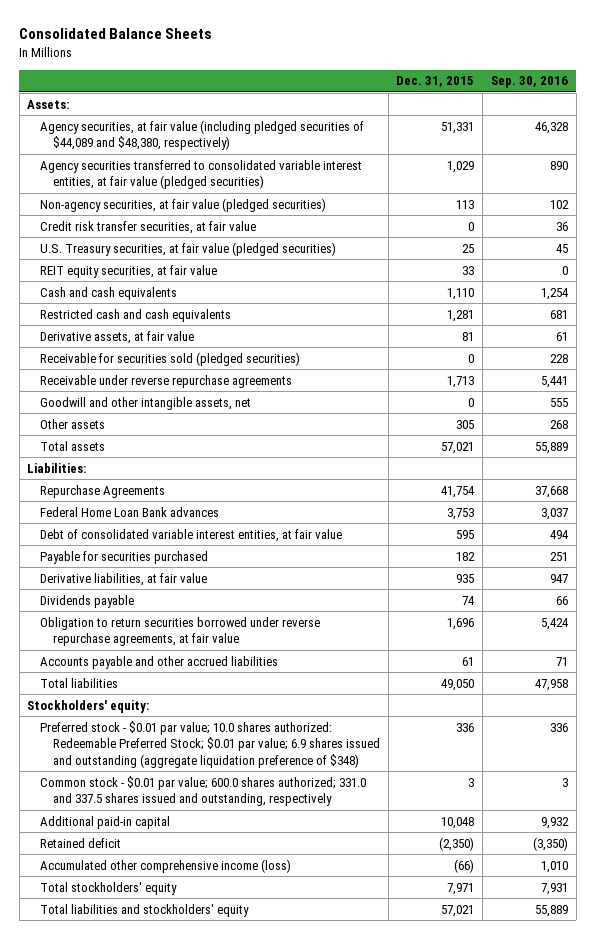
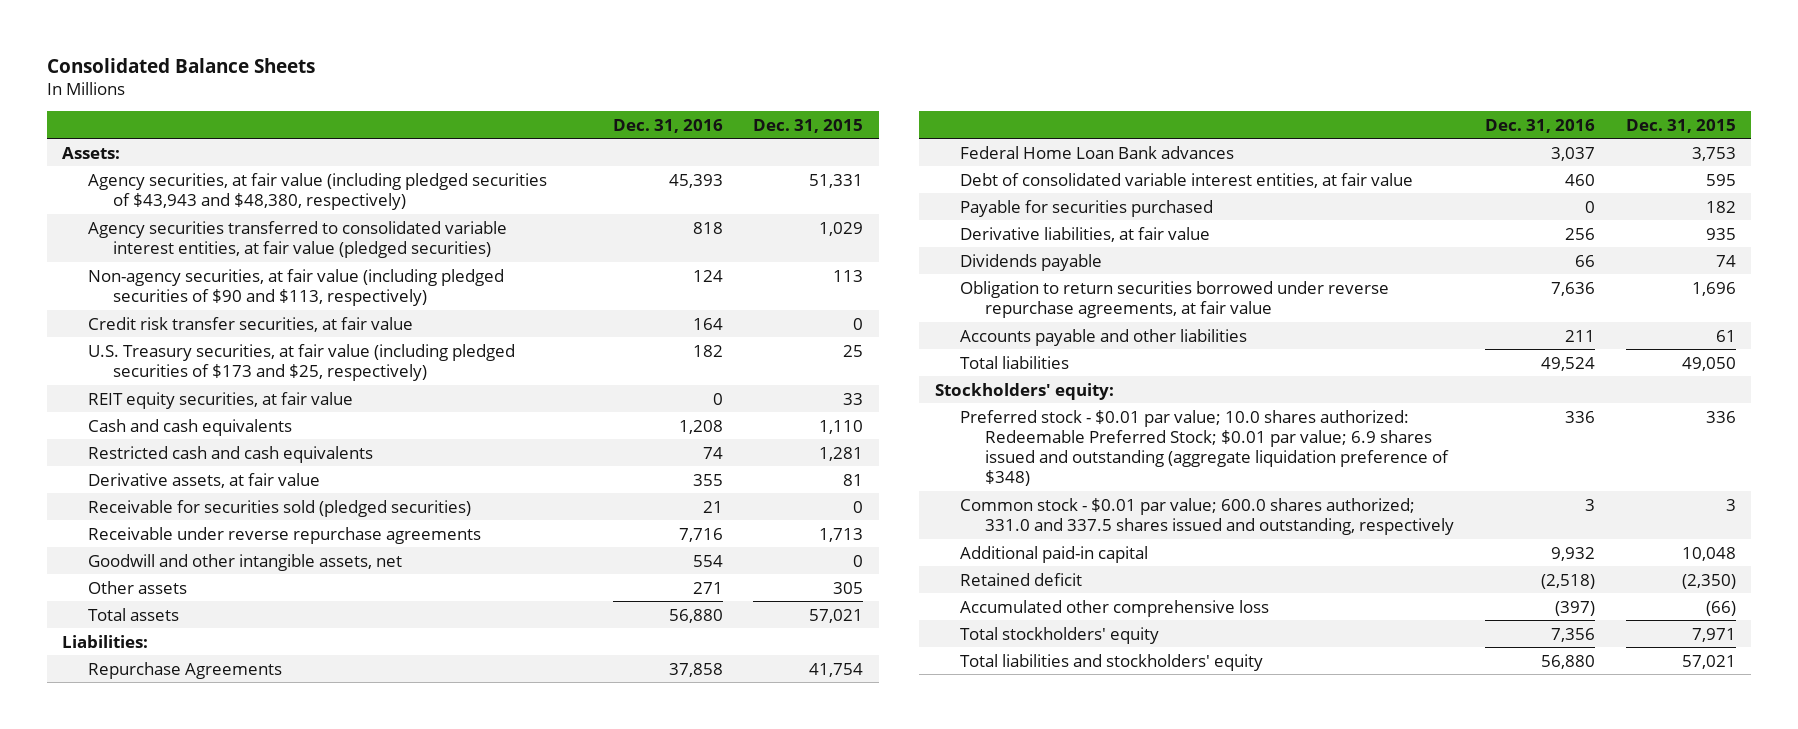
[490,76,568,89] Sep. 30, 2016 -> none
none -> [612,118,723,133] Dec. 31, 2016
[40,119,365,151] Agency securities, at fair value (including pledged securities of $44,089 and $48,380, respectively) -> [87,172,547,210] Agency securities, at fair value (including pledged securities of $43,943 and $48,380, respectively)
[40,197,327,212] Non-agency securities, at fair value (pledged securities) -> [87,268,504,306] Non-agency securities, at fair value (including pledged securities of $90 and $113, respectively)
[40,241,337,256] U.S. Treasury securities, at fair value (pledged securities) -> [87,343,515,381] U.S. Treasury securities, at fair value (including pledged securities of $173 and $25, respectively)
[40,655,279,669] Accounts payable and other accrued liabilities -> [960,328,1248,346] Accounts payable and other liabilities
[40,858,292,873] Accumulated other comprehensive income (loss) -> [960,599,1270,617] Accumulated other comprehensive loss

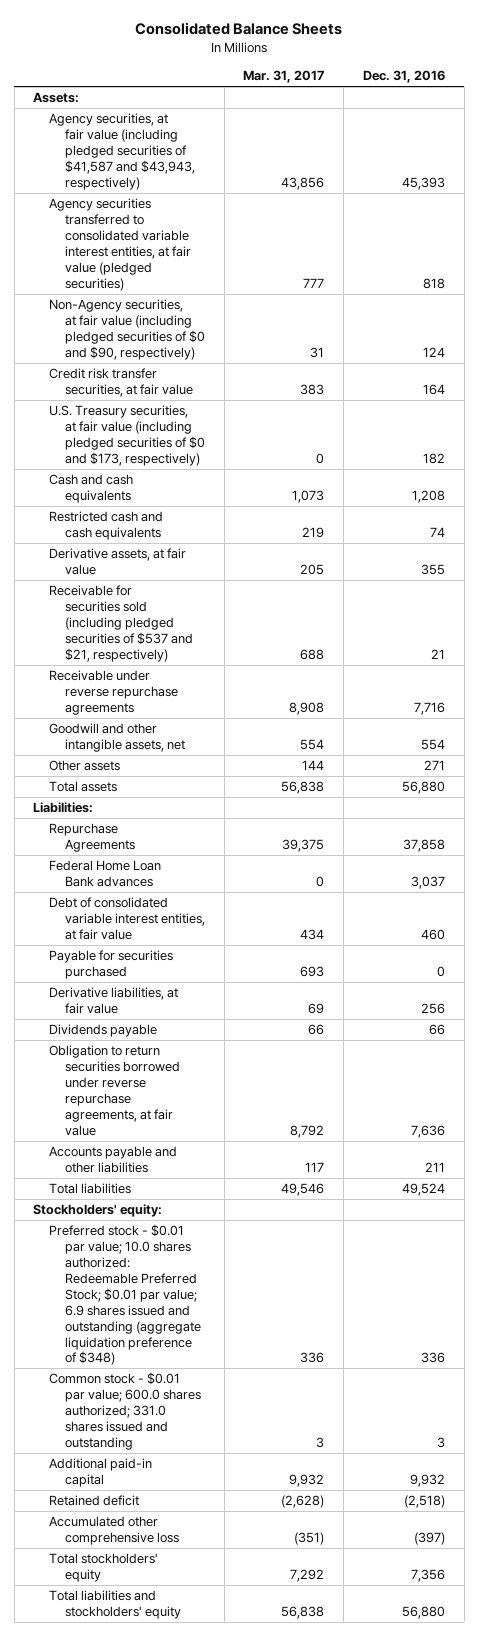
[753,118,864,133] Dec. 31, 2015 -> none
none -> [243,70,325,84] Mar. 31, 2017
[87,172,547,210] Agency securities, at fair value (including pledged securities of $43,943 and $48,380, respectively) -> [49,113,195,190] Agency securities, at fair value (including pledged securities of $41,587 and $43,943, respectively)
[87,268,504,306] Non-agency securities, at fair value (including pledged securities of $90 and $113, respectively) -> [49,299,205,360] Non-Agency securities, at fair value (including pledged securities of $0 and $90, respectively)
[87,391,353,409] REIT equity securities, at fair value -> none
[87,343,515,381] U.S. Treasury securities, at fair value (including pledged securities of $173 and $25, respectively) -> [49,405,205,466] U.S. Treasury securities, at fair value (including pledged securities of $0 and $173, respectively)
[87,499,471,517] Receivable for securities sold (pledged securities) -> [49,585,193,662] Receivable for securities sold (including pledged securities of $537 and $21, respectively)
[960,497,1455,535] Common stock - $0.01 par value; 600.0 shares authorized; 331.0 and 337.5 shares issued and outstanding, respectively -> [49,1372,201,1450] Common stock - $0.01 par value; 600.0 shares authorized; 331.0 shares issued and outstanding

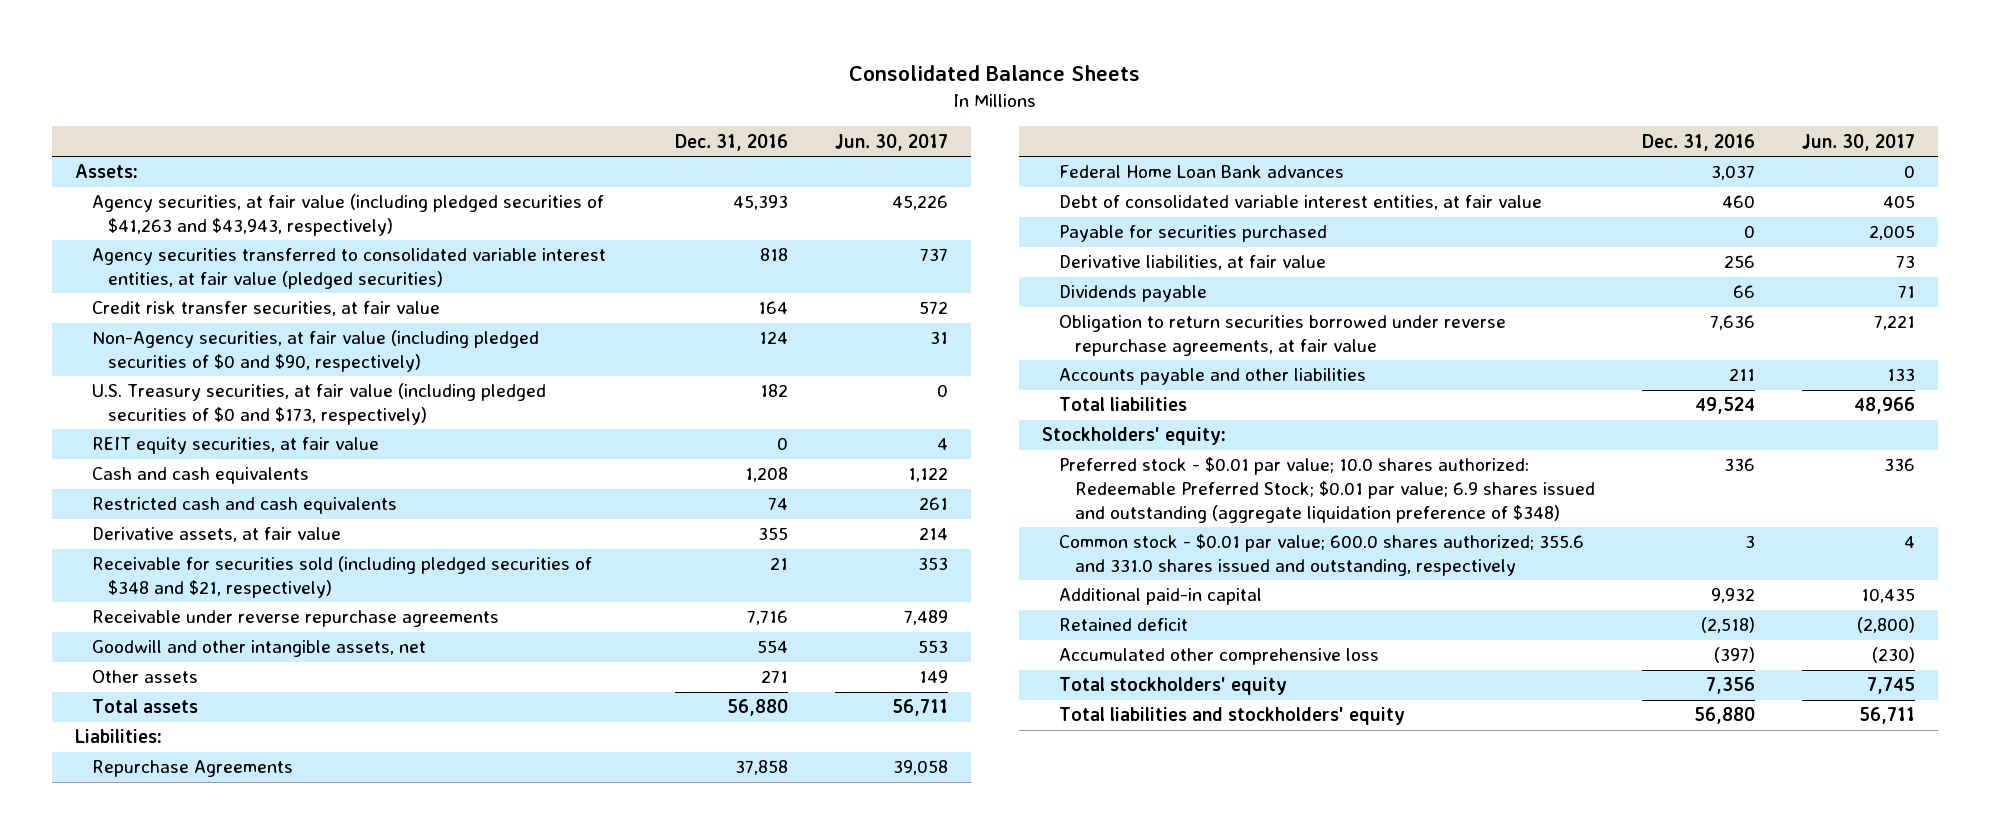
[243,70,325,84] Mar. 31, 2017 -> none
none -> [834,133,948,151] Jun. 30, 2017
[49,113,195,190] Agency securities, at fair value (including pledged securities of $41,587 and $43,943, respectively) -> [91,194,604,237] Agency securities, at fair value (including pledged securities of $41,263 and $43,943, respectively)
[49,299,205,360] Non-Agency securities, at fair value (including pledged securities of $0 and $90, respectively) -> [91,330,539,373] Non-Agency securities, at fair value (including pledged securities of $0 and $90, respectively)
none -> [91,437,379,455] REIT equity securities, at fair value
[49,585,193,662] Receivable for securities sold (including pledged securities of $537 and $21, respectively) -> [91,556,592,599] Receivable for securities sold (including pledged securities of $348 and $21, respectively)
[49,1372,201,1450] Common stock - $0.01 par value; 600.0 shares authorized; 331.0 shares issued and outstanding -> [1058,534,1584,577] Common stock - $0.01 par value; 600.0 shares authorized; 355.6 and 331.0 shares issued and outstanding, respectively

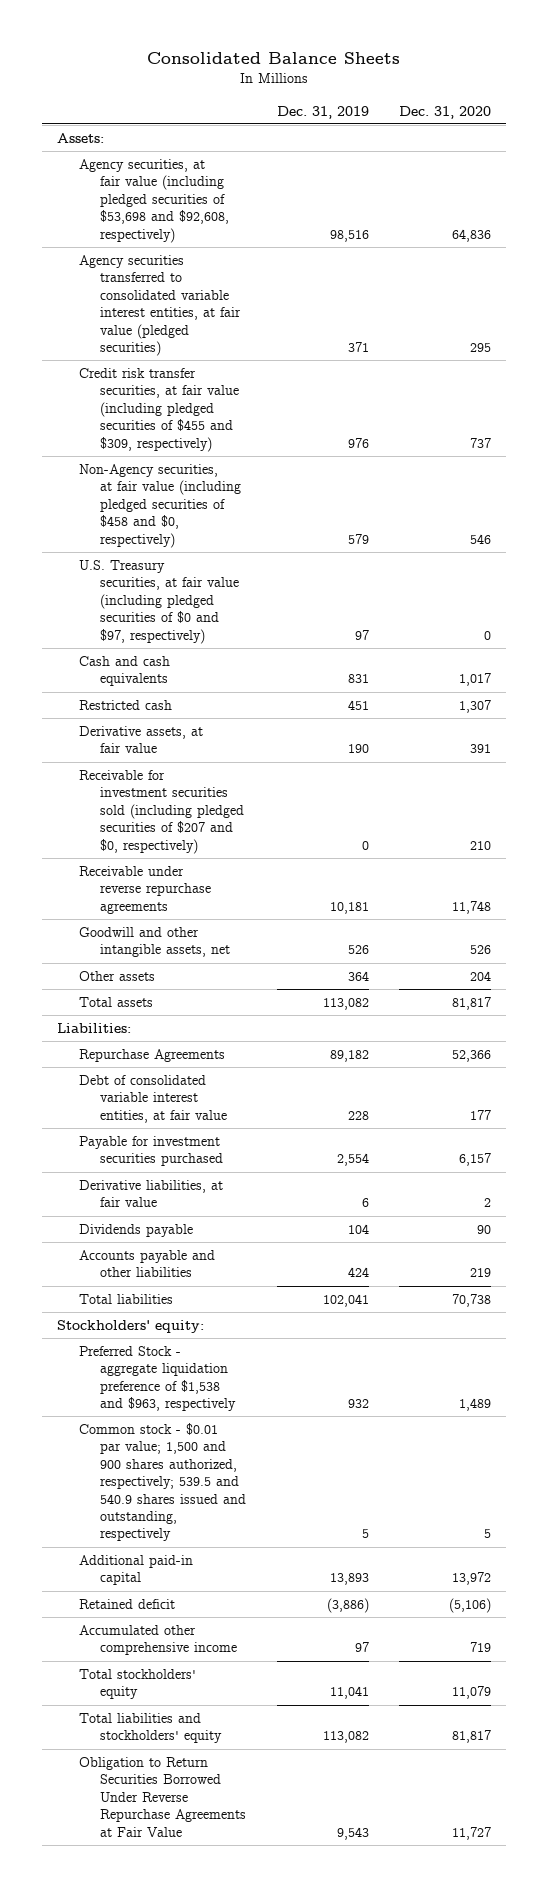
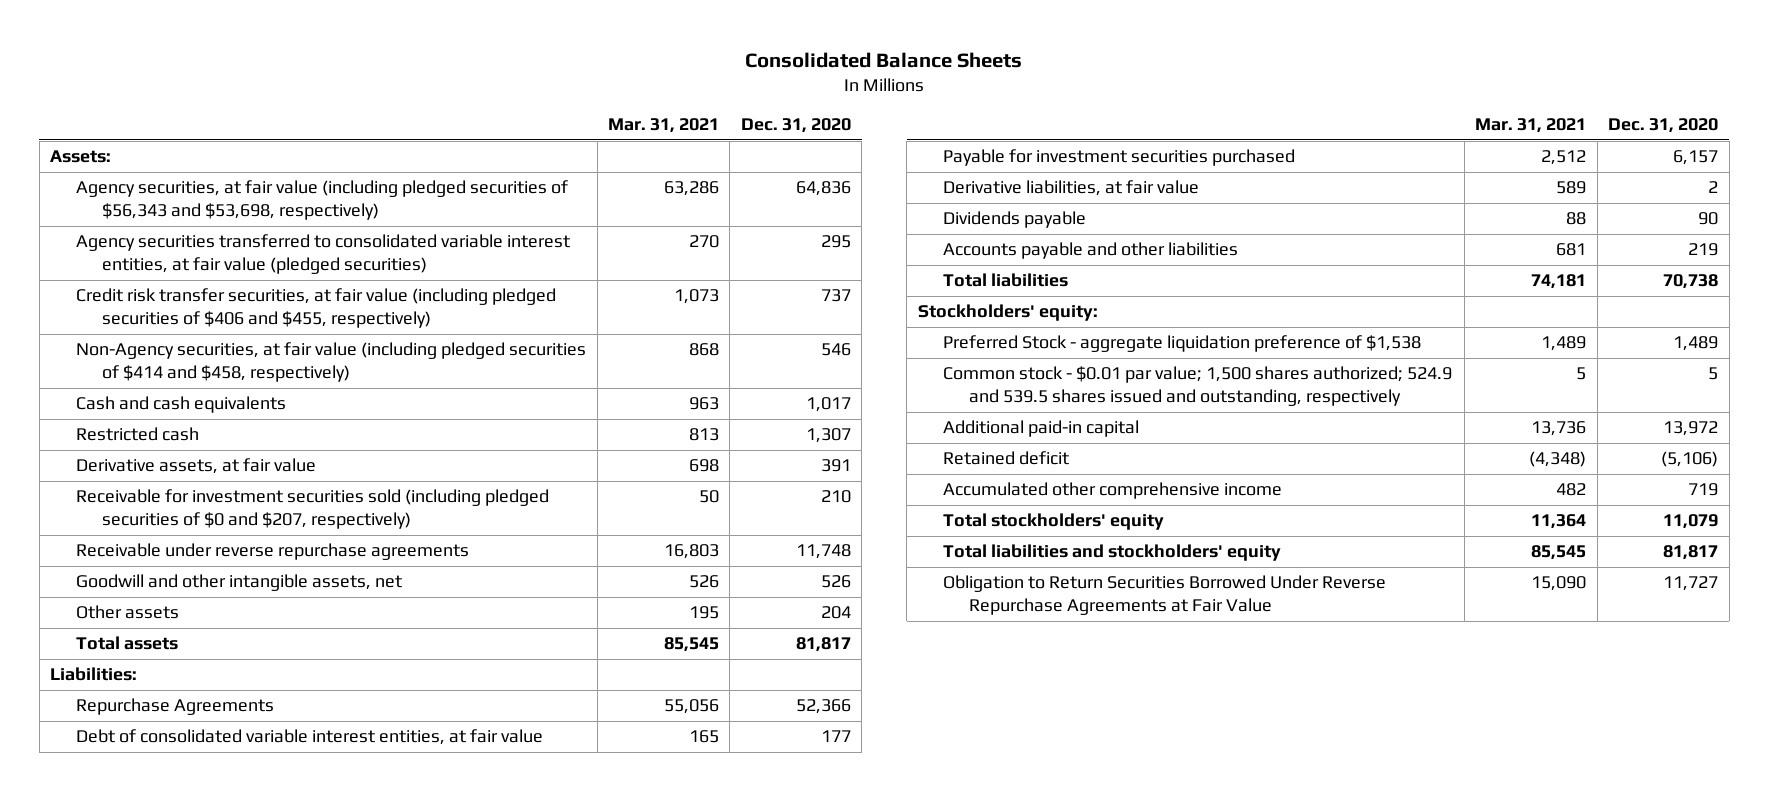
[276,105,369,119] Dec. 31, 2019 -> none
none -> [607,118,719,134] Mar. 31, 2021
[78,159,230,243] Agency securities, at fair value (including pledged securities of $53,698 and $92,608, respectively) -> [76,180,569,221] Agency securities, at fair value (including pledged securities of $56,343 and $53,698, respectively)
[78,560,240,644] U.S. Treasury securities, at fair value (including pledged securities of $0 and $97, respectively) -> none
[78,368,240,452] Credit risk transfer securities, at fair value (including pledged securities of $455 and $309, respectively) -> [76,288,557,329] Credit risk transfer securities, at fair value (including pledged securities of $406 and $455, respectively)
[78,464,242,548] Non-Agency securities, at fair value (including pledged securities of $458 and $0, respectively) -> [76,342,587,383] Non-Agency securities, at fair value (including pledged securities of $414 and $458, respectively)
[78,770,245,854] Receivable for investment securities sold (including pledged securities of $207 and $0, respectively) -> [76,489,550,530] Receivable for investment securities sold (including pledged securities of $0 and $207, respectively)
[78,1346,237,1412] Preferred Stock - aggregate liquidation preference of $1,538 and $963, respectively -> [943,335,1422,353] Preferred Stock - aggregate liquidation preference of $1,538
[78,1423,247,1542] Common stock - $0.01 par value; 1,500 and 900 shares authorized, respectively; 539.5 and 540.9 shares issued and outstanding, respectively -> [943,366,1453,407] Common stock - $0.01 par value; 1,500 shares authorized; 524.9 and 539.5 shares issued and outstanding, respectively

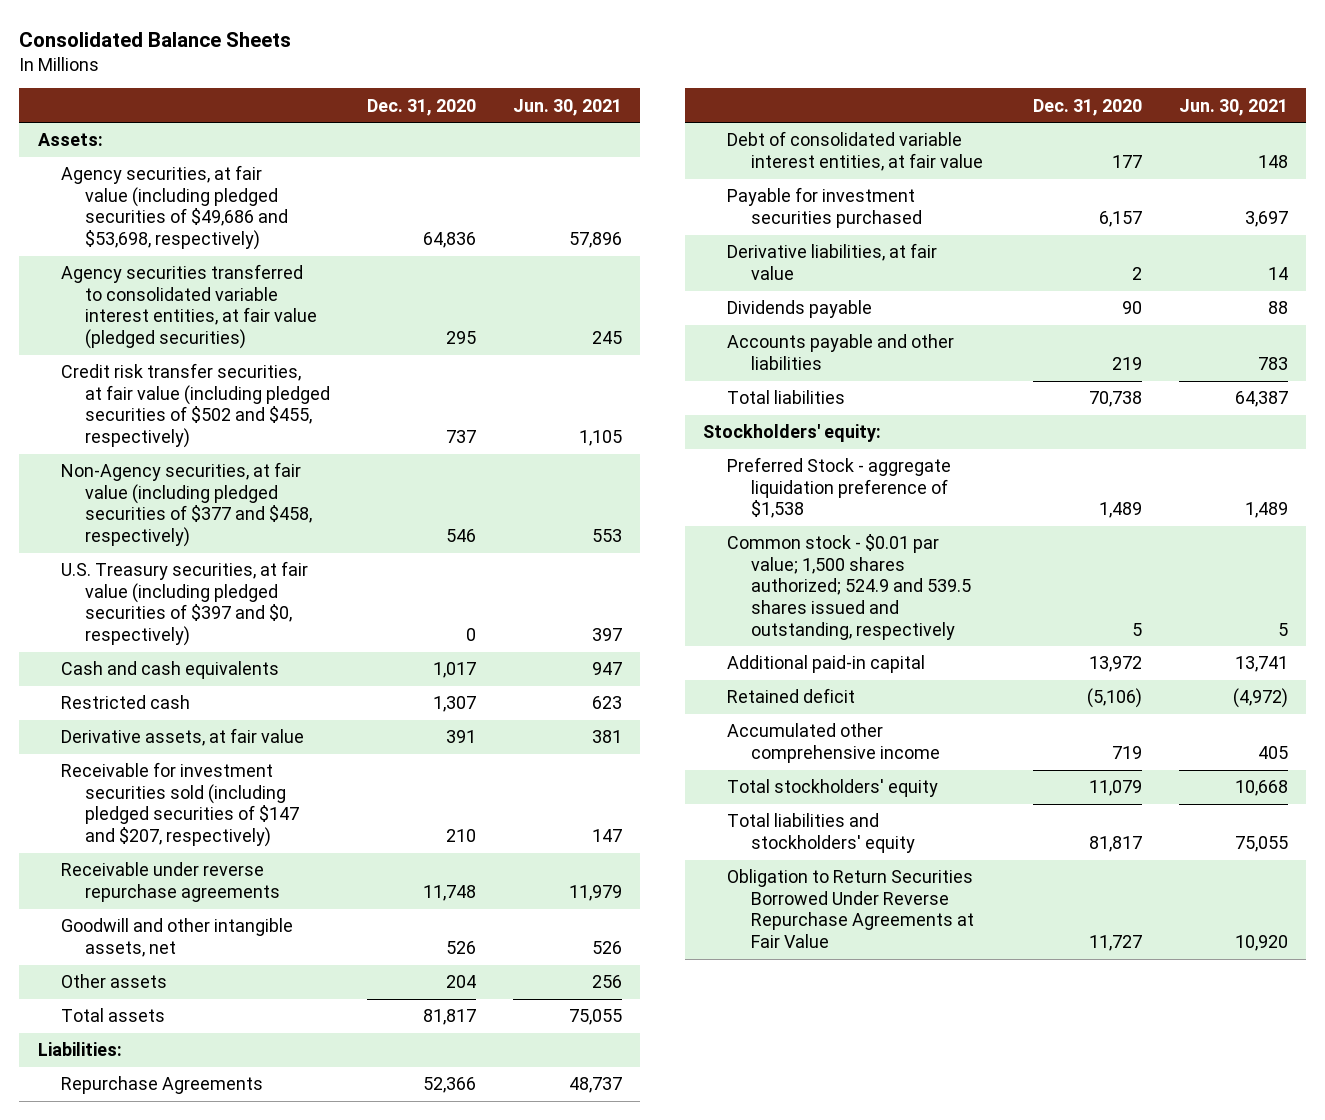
[607,118,719,134] Mar. 31, 2021 -> none
none -> [512,98,622,116] Jun. 30, 2021
[76,180,569,221] Agency securities, at fair value (including pledged securities of $56,343 and $53,698, respectively) -> [61,165,289,251] Agency securities, at fair value (including pledged securities of $49,686 and $53,698, respectively)
[76,288,557,329] Credit risk transfer securities, at fair value (including pledged securities of $406 and $455, respectively) -> [61,363,331,449] Credit risk transfer securities, at fair value (including pledged securities of $502 and $455, respectively)
[76,342,587,383] Non-Agency securities, at fair value (including pledged securities of $414 and $458, respectively) -> [61,462,313,548] Non-Agency securities, at fair value (including pledged securities of $377 and $458, respectively)
none -> [61,561,309,647] U.S. Treasury securities, at fair value (including pledged securities of $397 and $0, respectively)
[76,489,550,530] Receivable for investment securities sold (including pledged securities of $0 and $207, respectively) -> [61,762,300,848] Receivable for investment securities sold (including pledged securities of $147 and $207, respectively)

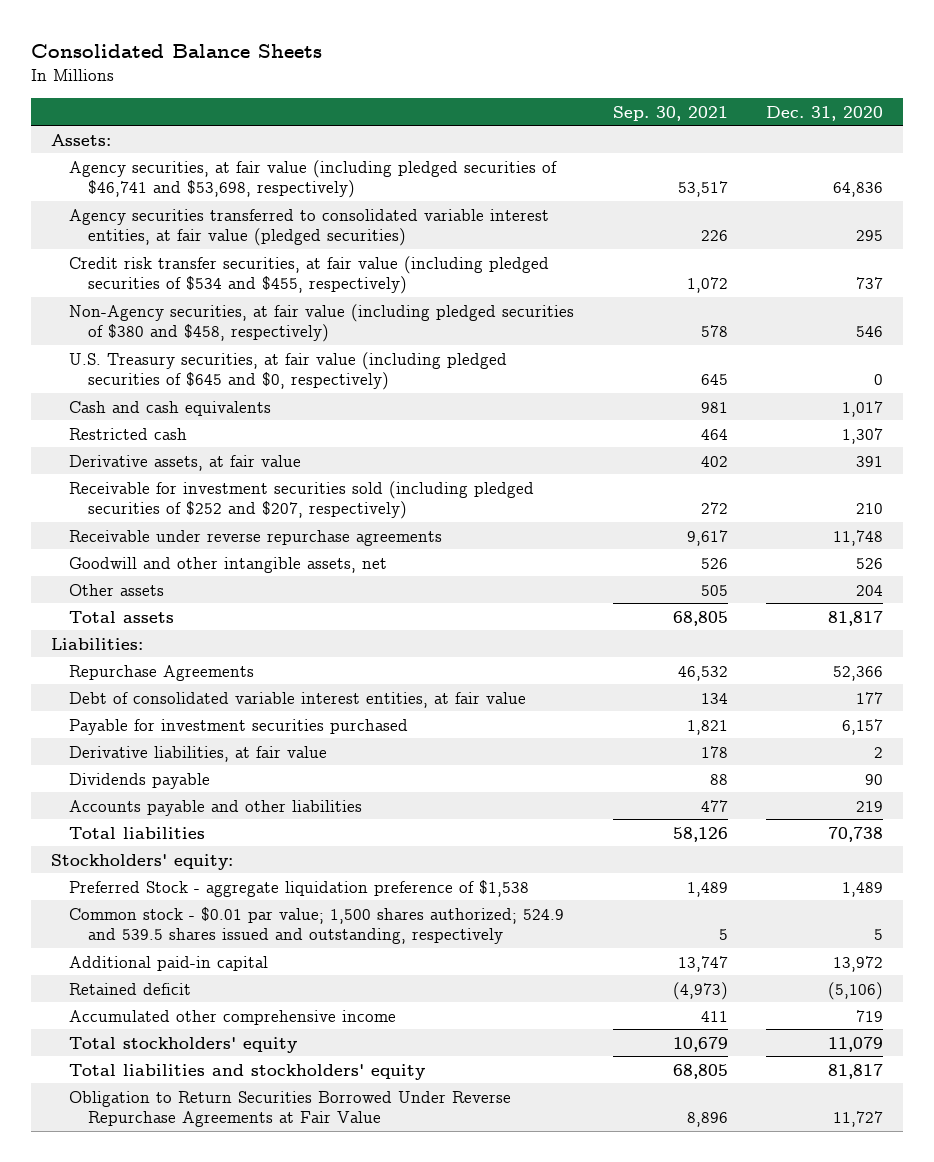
[512,98,622,116] Jun. 30, 2021 -> none
none -> [612,105,728,121] Sep. 30, 2021
[61,165,289,251] Agency securities, at fair value (including pledged securities of $49,686 and $53,698, respectively) -> [69,159,558,199] Agency securities, at fair value (including pledged securities of $46,741 and $53,698, respectively)
[61,363,331,449] Credit risk transfer securities, at fair value (including pledged securities of $502 and $455, respectively) -> [69,255,550,295] Credit risk transfer securities, at fair value (including pledged securities of $534 and $455, respectively)
[61,462,313,548] Non-Agency securities, at fair value (including pledged securities of $377 and $458, respectively) -> [69,303,575,343] Non-Agency securities, at fair value (including pledged securities of $380 and $458, respectively)
[61,561,309,647] U.S. Treasury securities, at fair value (including pledged securities of $397 and $0, respectively) -> [69,351,508,391] U.S. Treasury securities, at fair value (including pledged securities of $645 and $0, respectively)
[61,762,300,848] Receivable for investment securities sold (including pledged securities of $147 and $207, respectively) -> [69,480,535,520] Receivable for investment securities sold (including pledged securities of $252 and $207, respectively)

